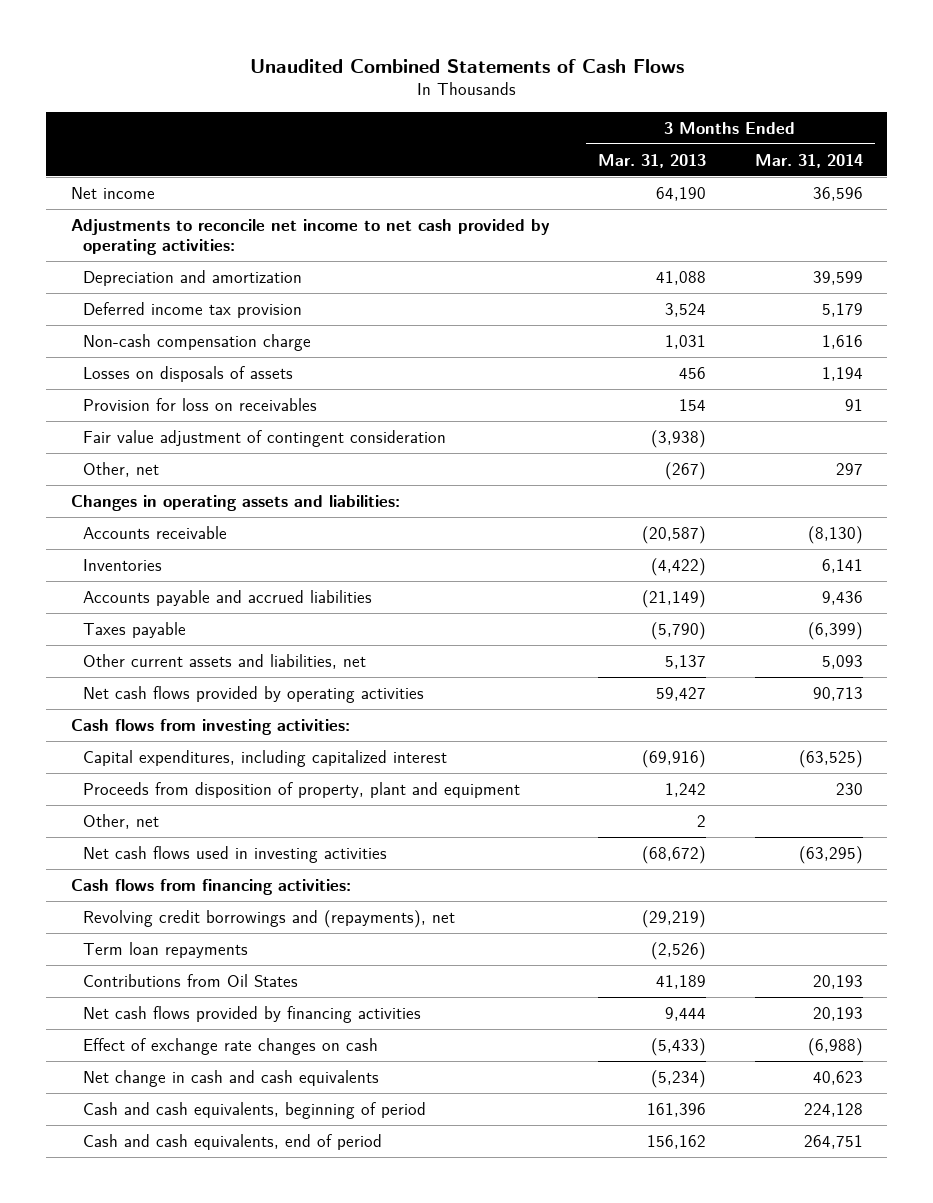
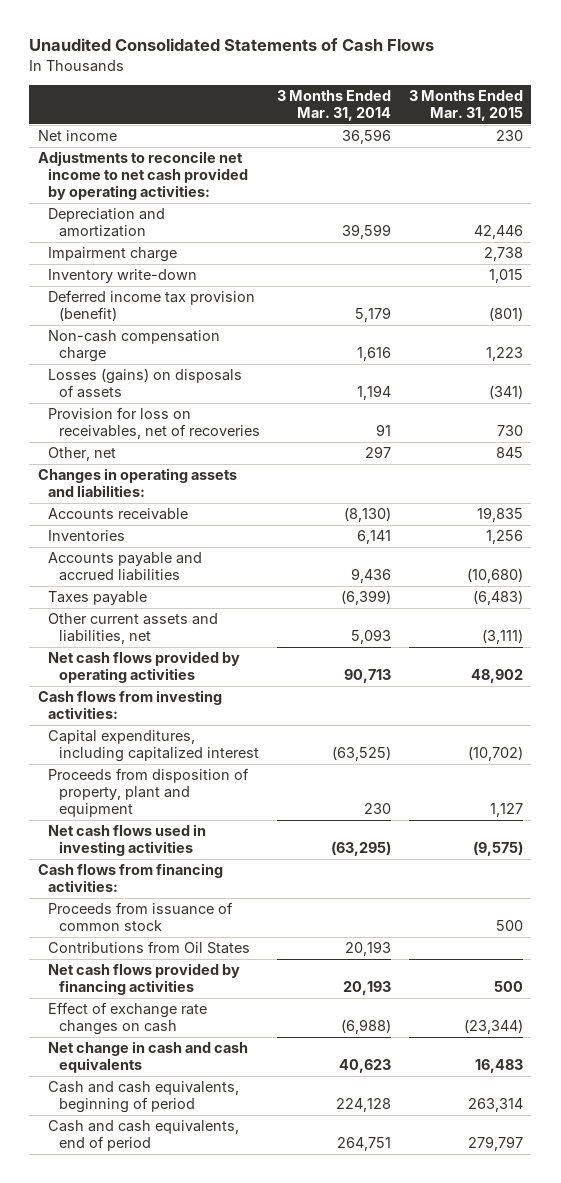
[249,58,684,73] Unaudited Combined Statements of Cash Flows -> [29,38,435,52] Unaudited Consolidated Statements of Cash Flows
[598,153,707,168] Mar. 31, 2013 -> none
none -> [408,90,523,121] 3 Months Ended Mar. 31, 2015
none -> [48,247,178,263] Impairment charge
none -> [48,269,198,284] Inventory write-down
[82,301,302,318] Deferred income tax provision -> [48,290,256,322] Deferred income tax provision (benefit)
[82,429,446,447] Fair value adjustment of contingent consideration -> none
[82,365,293,382] Losses on disposals of assets -> [48,368,243,399] Losses (gains) on disposals of assets
[82,397,317,411] Provision for loss on receivables -> [48,407,260,440] Provision for loss on receivables, net of recoveries
[82,813,159,829] Other, net -> none
[82,909,455,928] Revolving credit borrowings and (repayments), net -> none
[82,941,248,958] Term loan repayments -> none
none -> [48,902,234,932] Proceeds from issuance of common stock

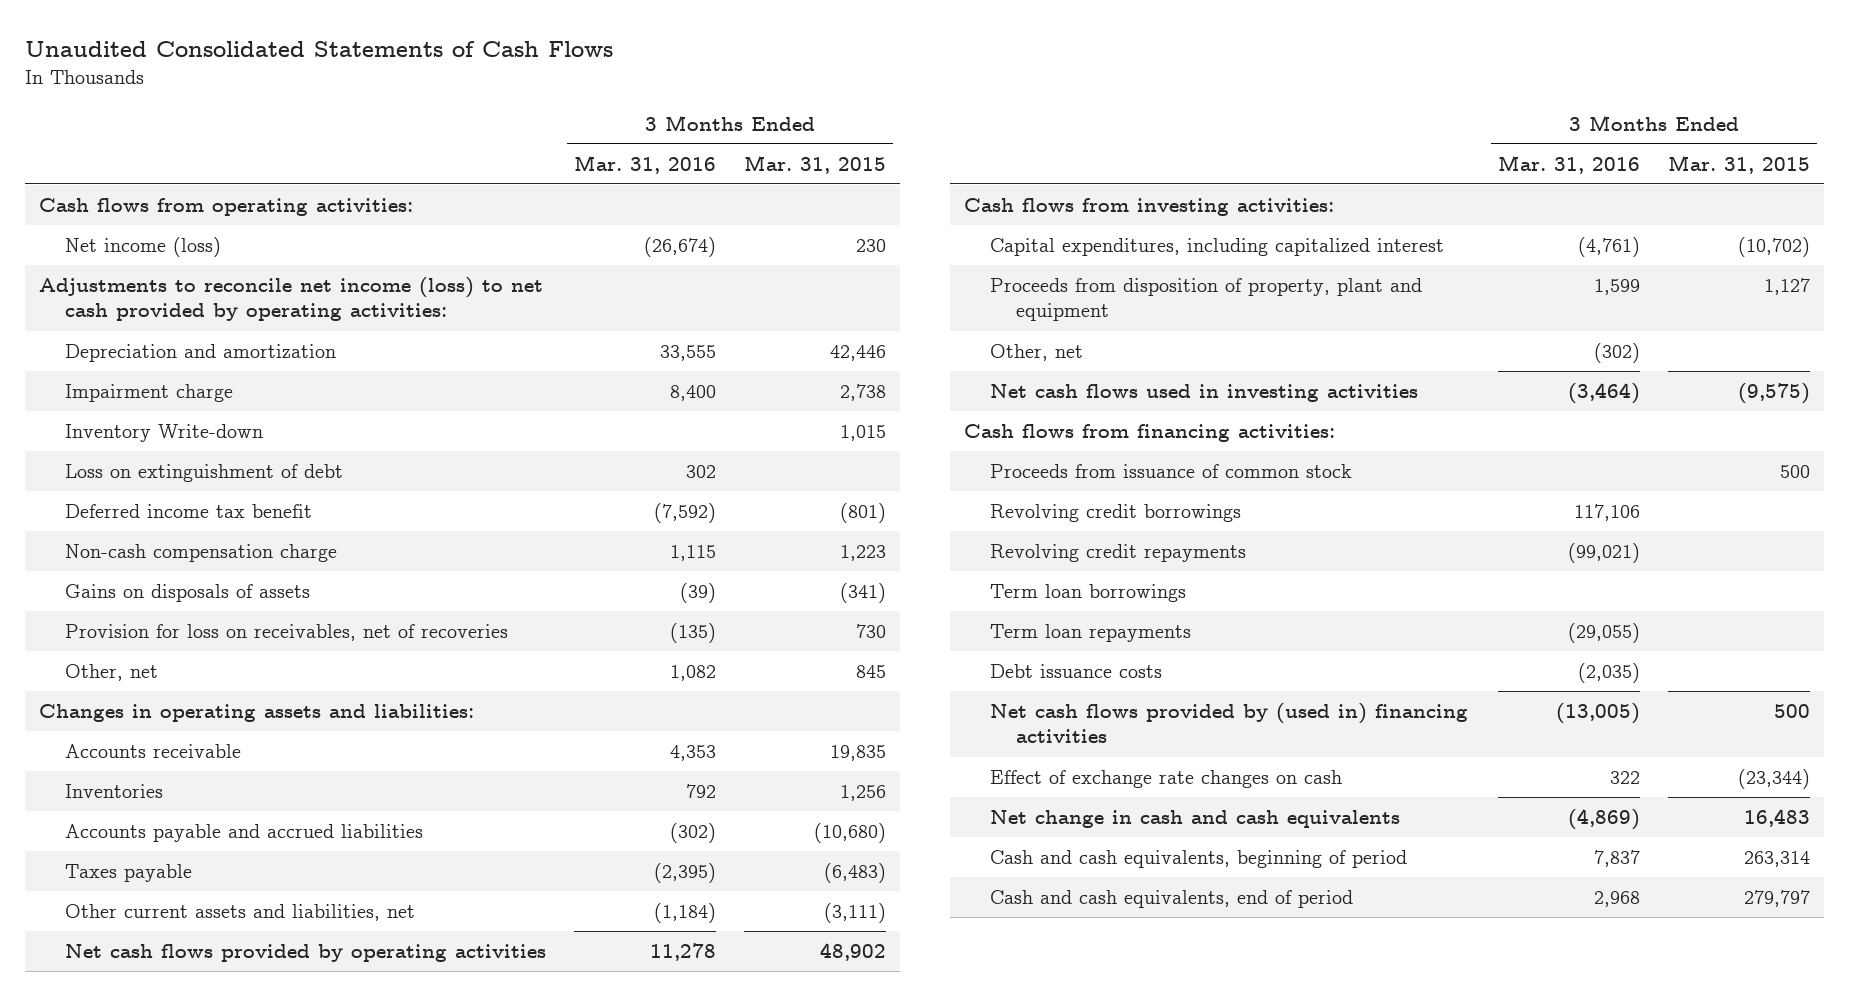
[277,90,392,121] 3 Months Ended Mar. 31, 2014 -> none
none -> [573,154,716,174] Mar. 31, 2016
none -> [39,197,414,216] Cash flows from operating activities:
[37,130,117,142] Net income -> [65,236,222,257] Net income (loss)
[37,151,249,200] Adjustments to reconcile net income to net cash provided by operating activities: -> [39,276,544,322] Adjustments to reconcile net income (loss) to net cash provided by operating activities:
[48,269,198,284] Inventory write-down -> [65,423,264,442] Inventory Write-down
none -> [65,463,344,482] Loss on extinguishment of debt
[48,290,256,322] Deferred income tax provision (benefit) -> [65,503,313,518] Deferred income tax benefit
[48,368,243,399] Losses (gains) on disposals of assets -> [65,583,311,602] Gains on disposals of assets
none -> [989,343,1083,361] Other, net
[48,941,251,955] Contributions from Oil States -> none
none -> [989,503,1241,522] Revolving credit borrowings
none -> [989,543,1246,562] Revolving credit repayments
none -> [989,583,1186,602] Term loan borrowings
none -> [989,623,1191,642] Term loan repayments
none -> [989,663,1162,678] Debt issuance costs
[48,963,241,996] Net cash flows provided by financing activities -> [989,702,1468,744] Net cash flows provided by (used in) financing activities

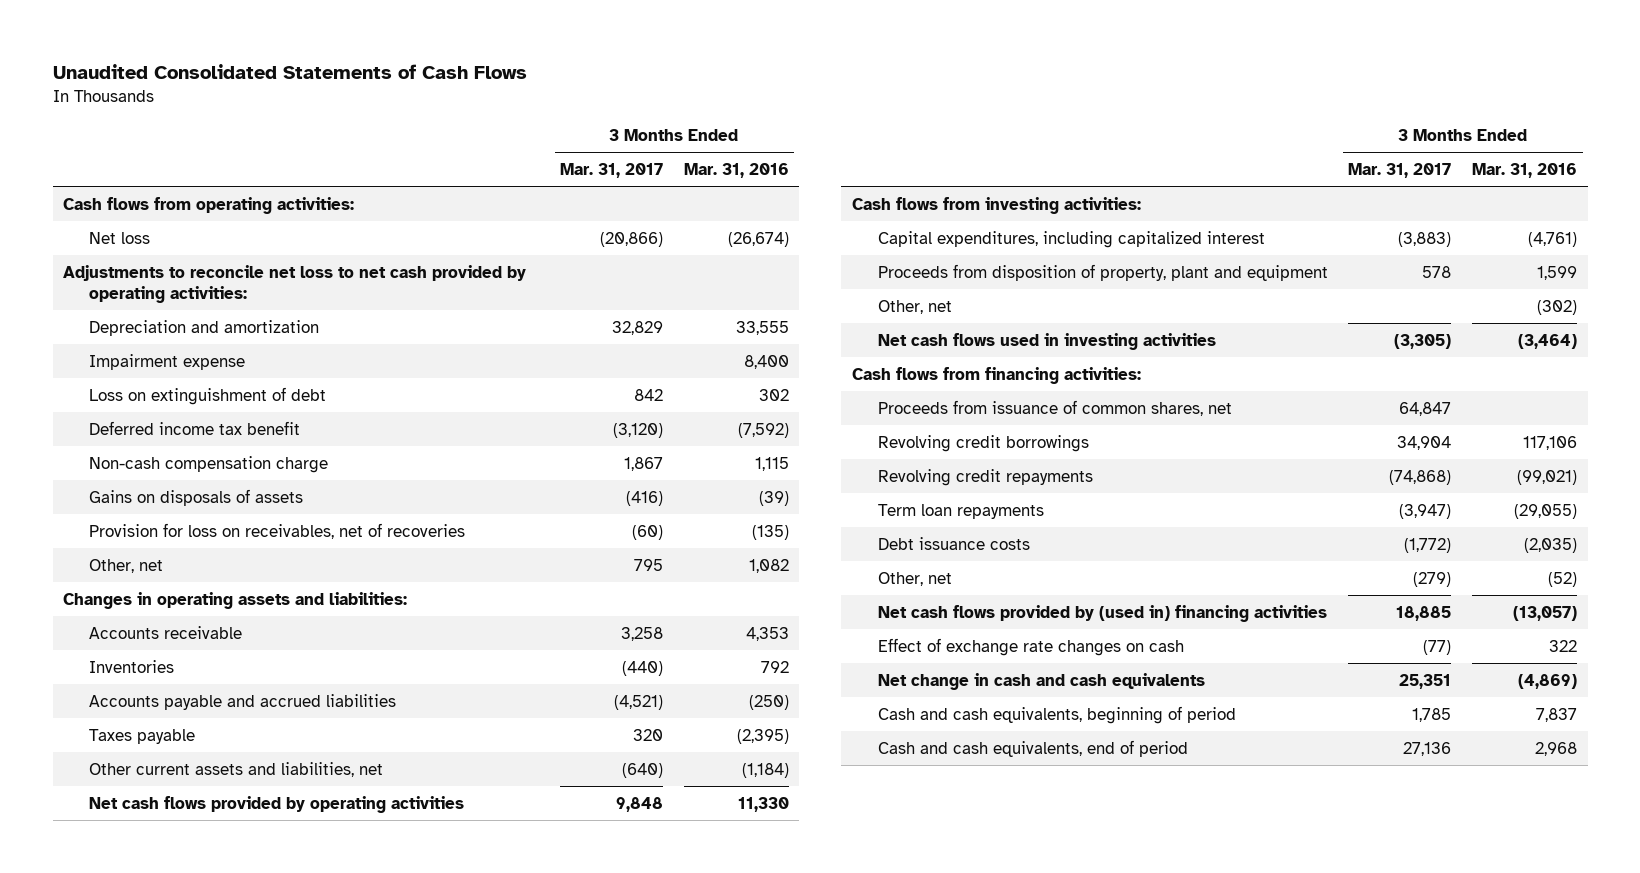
[743,154,886,174] Mar. 31, 2015 -> none
none -> [559,162,663,178] Mar. 31, 2017
[65,236,222,257] Net income (loss) -> [88,231,150,244] Net loss
[39,276,544,322] Adjustments to reconcile net income (loss) to net cash provided by operating activities: -> [63,264,527,303] Adjustments to reconcile net loss to net cash provided by operating activities:
[65,423,264,442] Inventory Write-down -> none
[65,383,234,402] Impairment charge -> [88,353,245,370] Impairment expense
[669,822,716,843] (302) -> [748,694,789,710] (250)
[649,942,716,961] 11,278 -> [737,796,789,812] 11,330
[989,463,1352,478] Proceeds from issuance of common stock -> [877,399,1232,416] Proceeds from issuance of common shares, net
[989,583,1186,602] Term loan borrowings -> none
none -> [877,571,952,586] Other, net
[1556,702,1641,724] (13,005) -> [1513,605,1578,621] (13,057)

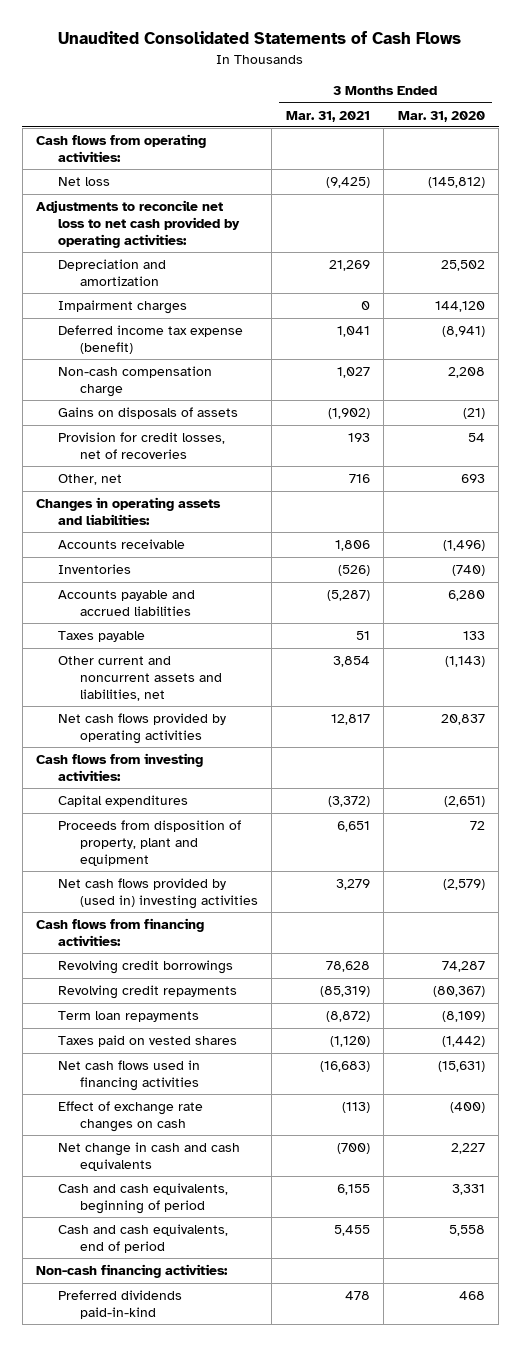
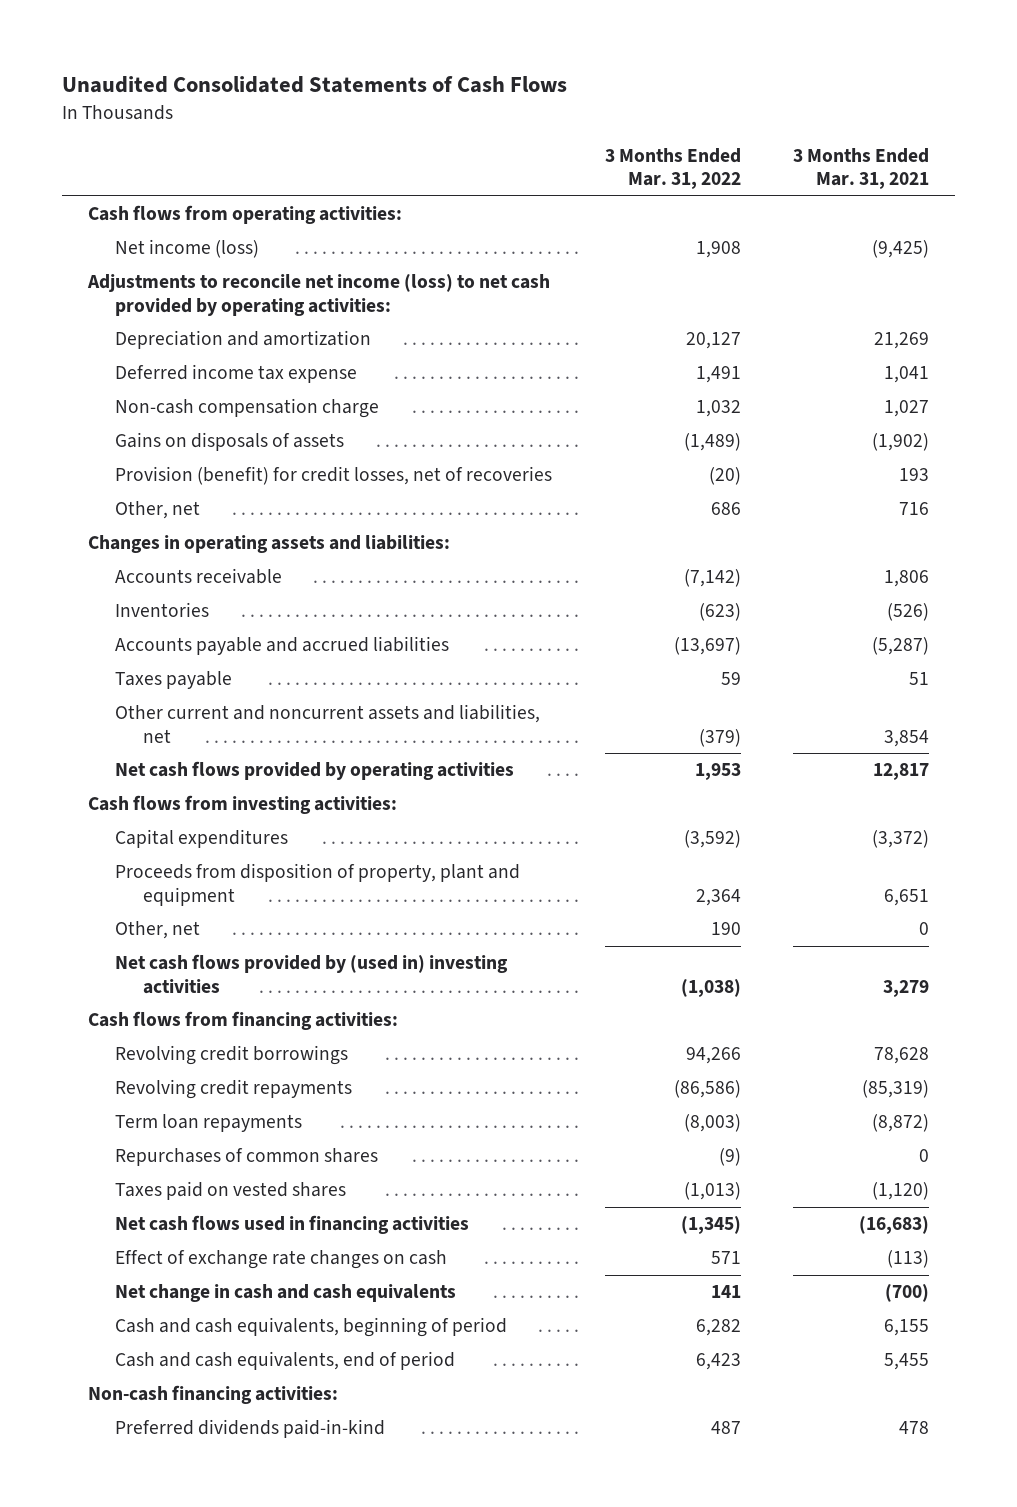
[397,110,485,122] Mar. 31, 2020 -> none
none -> [604,148,741,190] 3 Months Ended Mar. 31, 2022
[57,177,110,187] Net loss -> [115,239,260,259] Net income (loss)
[36,200,240,248] Adjustments to reconcile net loss to net cash provided by operating activities: -> [86,274,550,316] Adjustments to reconcile net income (loss) to net cash provided by operating activities:
[57,300,187,315] Impairment charges -> none
[57,325,243,354] Deferred income tax expense (benefit) -> [115,364,358,384] Deferred income tax expense
[57,432,225,459] Provision for credit losses, net of recoveries -> [115,466,553,486] Provision (benefit) for credit losses, net of recoveries
none -> [115,921,201,940] Other, net
none -> [115,1148,379,1167] Repurchases of common shares

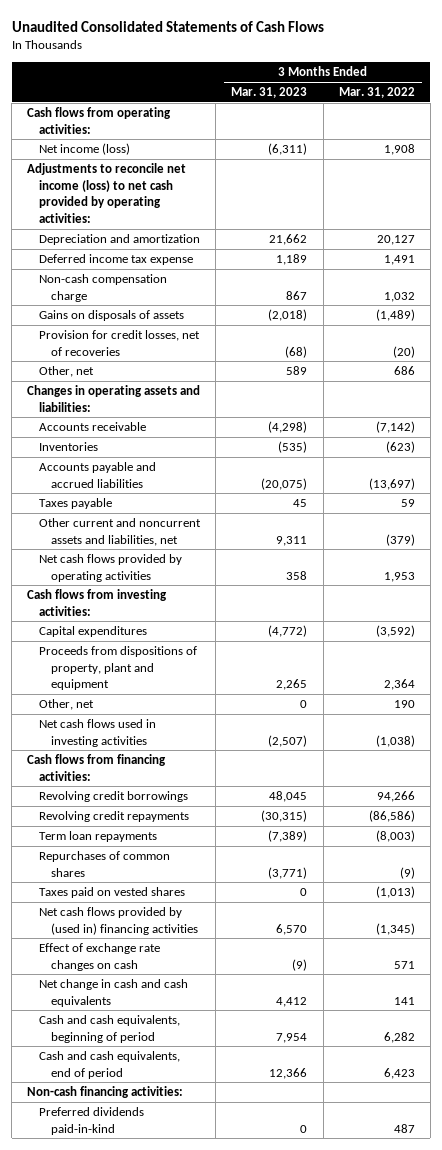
[792,148,929,190] 3 Months Ended Mar. 31, 2021 -> none
none -> [231,87,308,99] Mar. 31, 2023
[115,466,553,486] Provision (benefit) for credit losses, net of recoveries -> [39,330,201,356] Provision for credit losses, net of recoveries
[115,863,521,906] Proceeds from disposition of property, plant and equipment -> [39,646,198,691] Proceeds from dispositions of property, plant and equipment
[115,954,509,994] Net cash flows provided by (used in) investing activities -> [39,719,157,747] Net cash flows used in investing activities
[115,1215,470,1235] Net cash flows used in financing activities -> [39,907,199,935] Net cash flows provided by (used in) financing activities

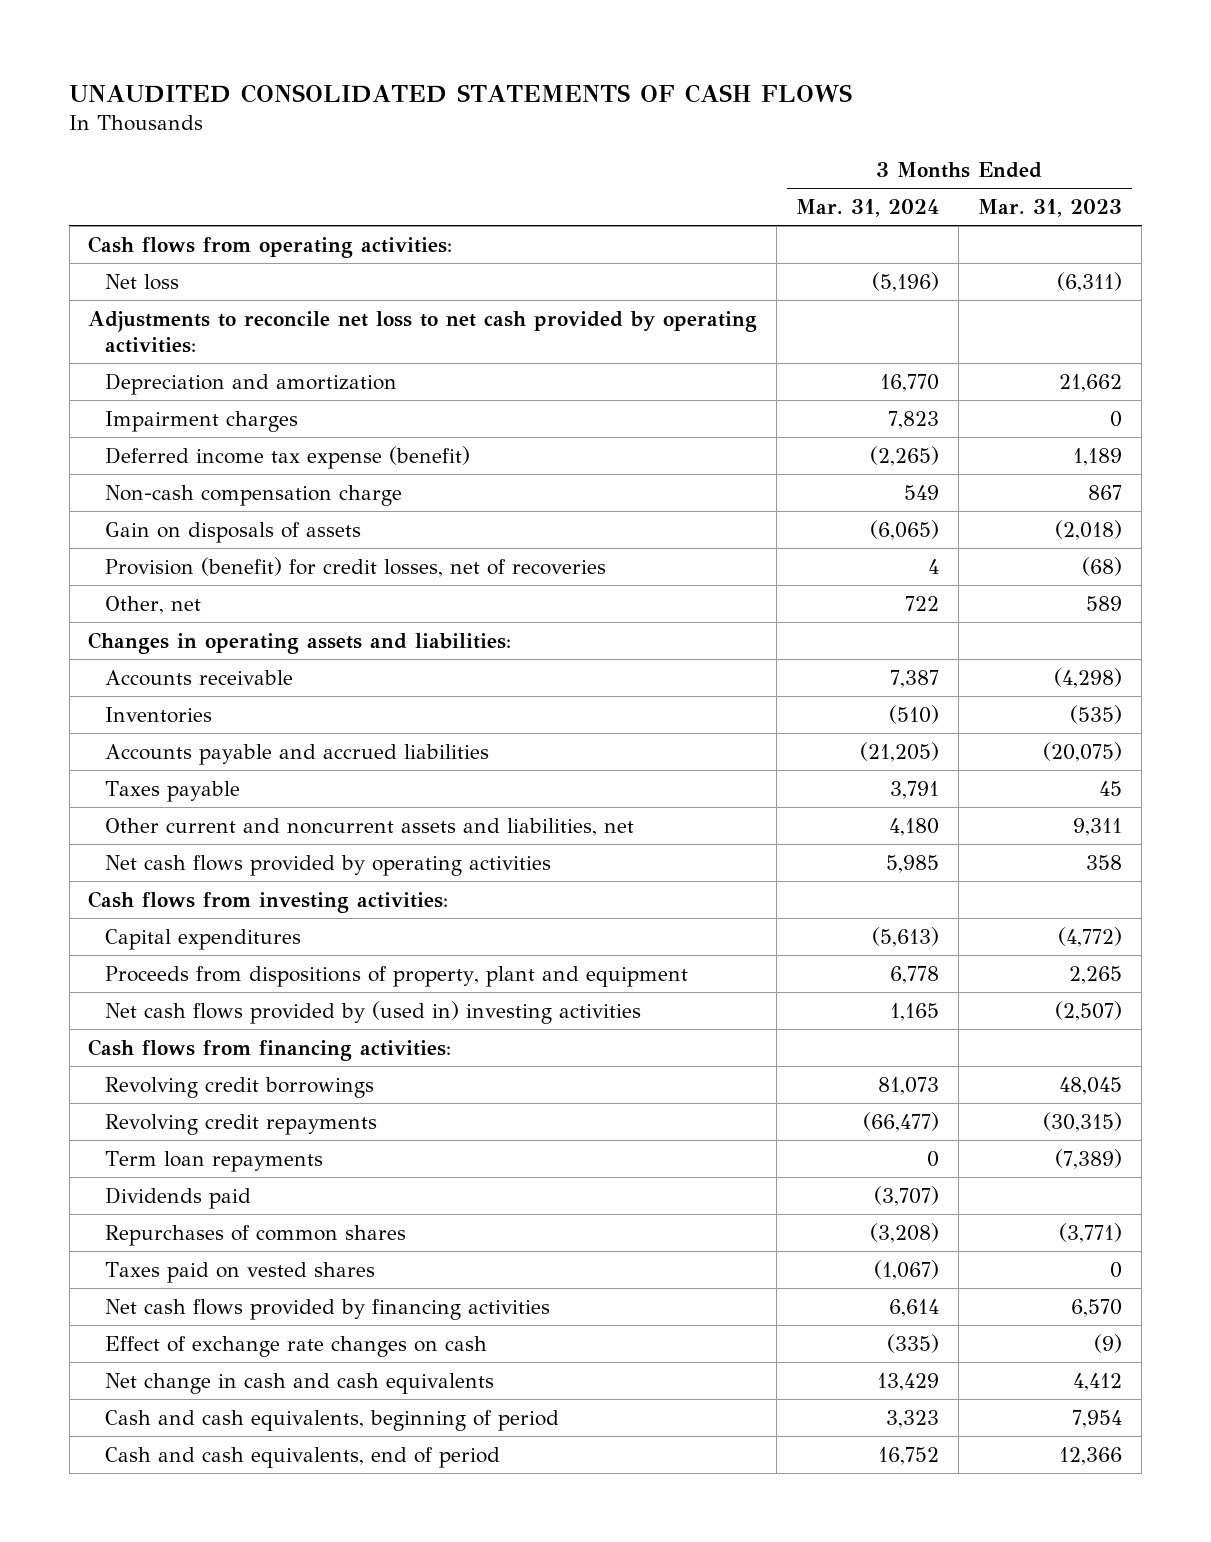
[11,20,324,32] Unaudited Consolidated Statements of Cash Flows -> [69,83,853,103] UNAUDITED CONSOLIDATED STATEMENTS OF CASH FLOWS
[338,87,415,99] Mar. 31, 2022 -> none
none -> [796,198,940,217] Mar. 31, 2024
[39,143,131,156] Net income (loss) -> [105,273,180,290] Net loss
[27,163,187,224] Adjustments to reconcile net income (loss) to net cash provided by operating activities: -> [88,310,758,353] Adjustments to reconcile net loss to net cash provided by operating activities:
none -> [105,410,299,432] Impairment charges
[39,254,194,266] Deferred income tax expense -> [105,445,471,469] Deferred income tax expense (benefit)
[39,310,185,322] Gains on disposals of assets -> [105,521,362,543] Gain on disposals of assets
[39,330,201,356] Provision for credit losses, net of recoveries -> [105,556,607,577] Provision (benefit) for credit losses, net of recoveries
[39,699,95,711] Other, net -> none
[39,719,157,747] Net cash flows used in investing activities -> [105,1000,642,1024] Net cash flows provided by (used in) investing activities
none -> [105,1186,252,1209] Dividends paid
[39,907,199,935] Net cash flows provided by (used in) financing activities -> [105,1298,551,1320] Net cash flows provided by financing activities
[27,1086,184,1099] Non-cash financing activities: -> none
[39,1107,145,1135] Preferred dividends paid-in-kind -> none

